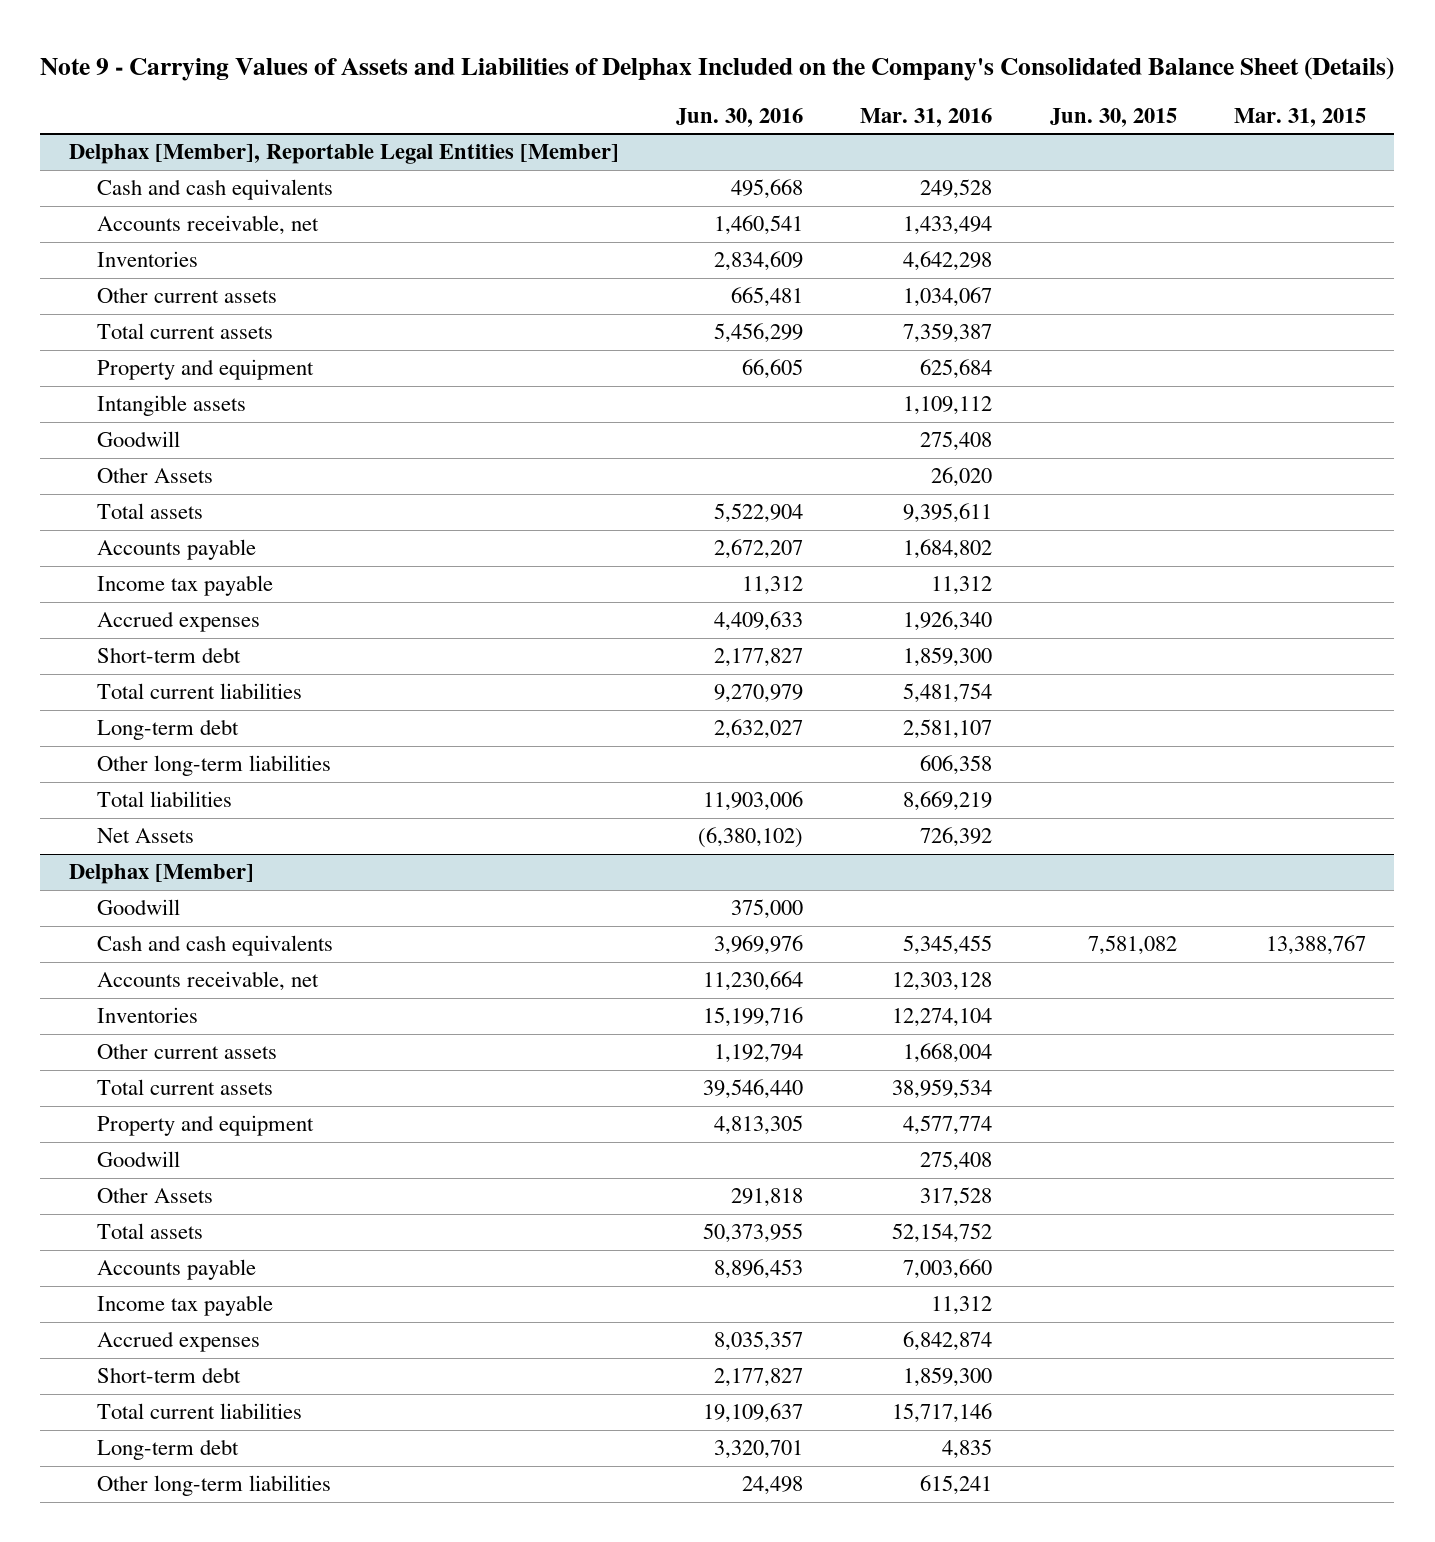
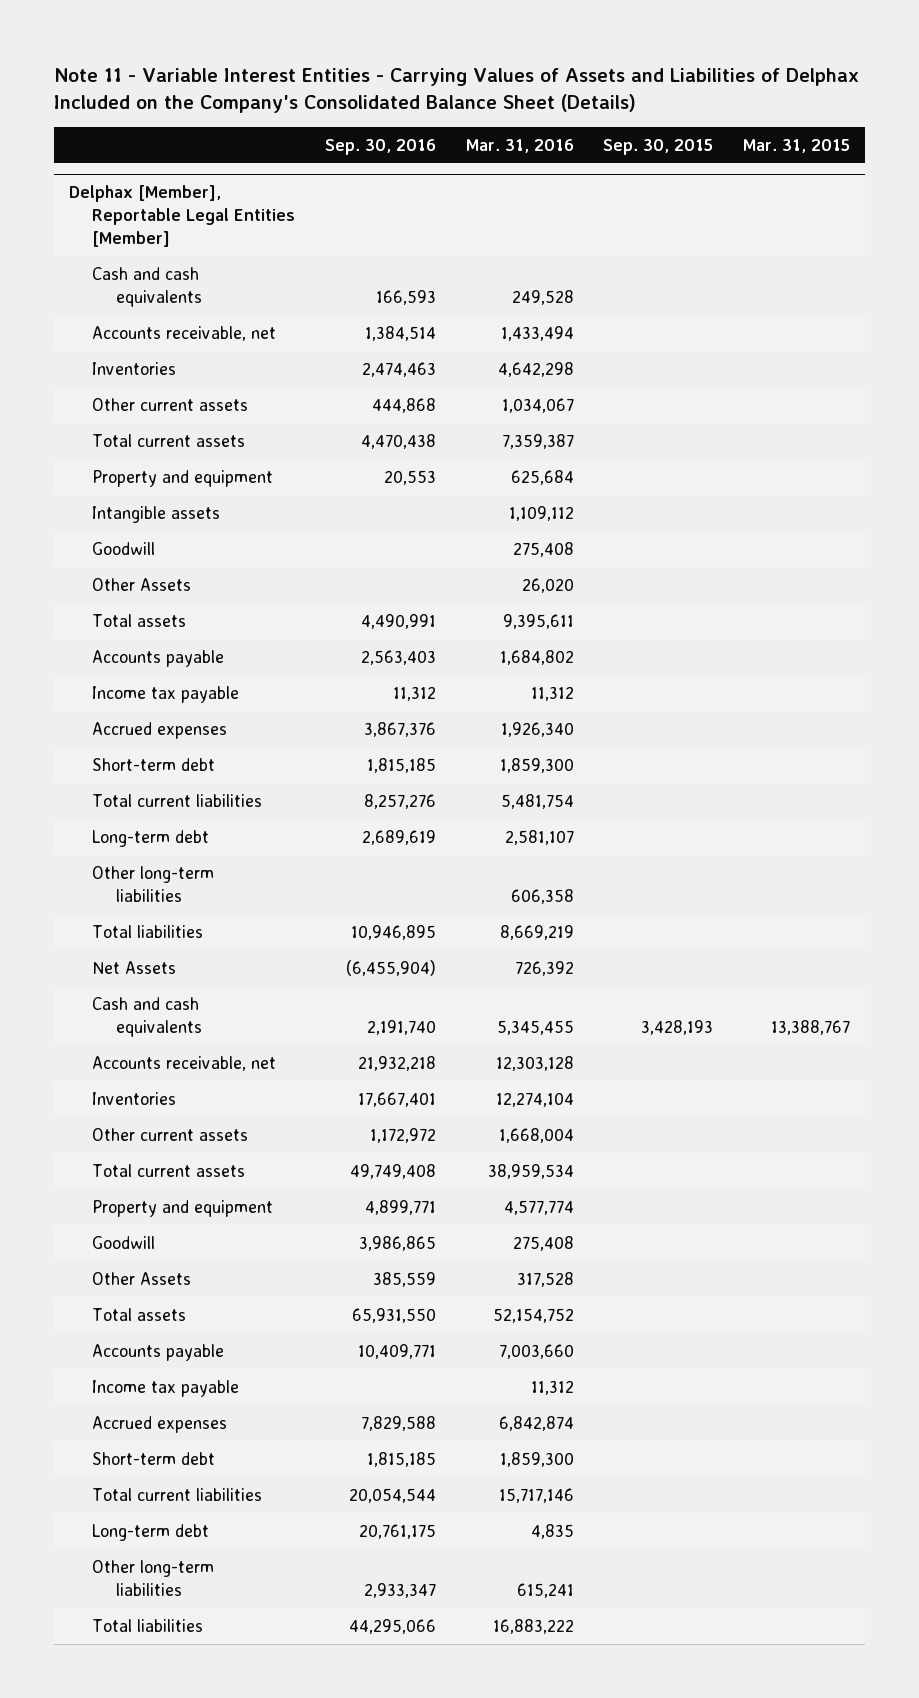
[40,57,1395,82] Note 9 - Carrying Values of Assets and Liabilities of Delphax Included on the Company's Consolidated Balance Sheet (Details) -> [54,67,860,114] Note 11 - Variable Interest Entities - Carrying Values of Assets and Liabilities of Delphax Included on the Company's Consolidated Balance Sheet (Details)
[676,107,804,127] Jun. 30, 2016 -> none
[1049,107,1177,127] Jun. 30, 2015 -> none
none -> [325,138,437,155] Sep. 30, 2016
none -> [603,138,714,155] Sep. 30, 2015
[69,864,255,885] Delphax [Member] -> none
[97,899,181,916] Goodwill -> none
none -> [92,1618,204,1632] Total liabilities

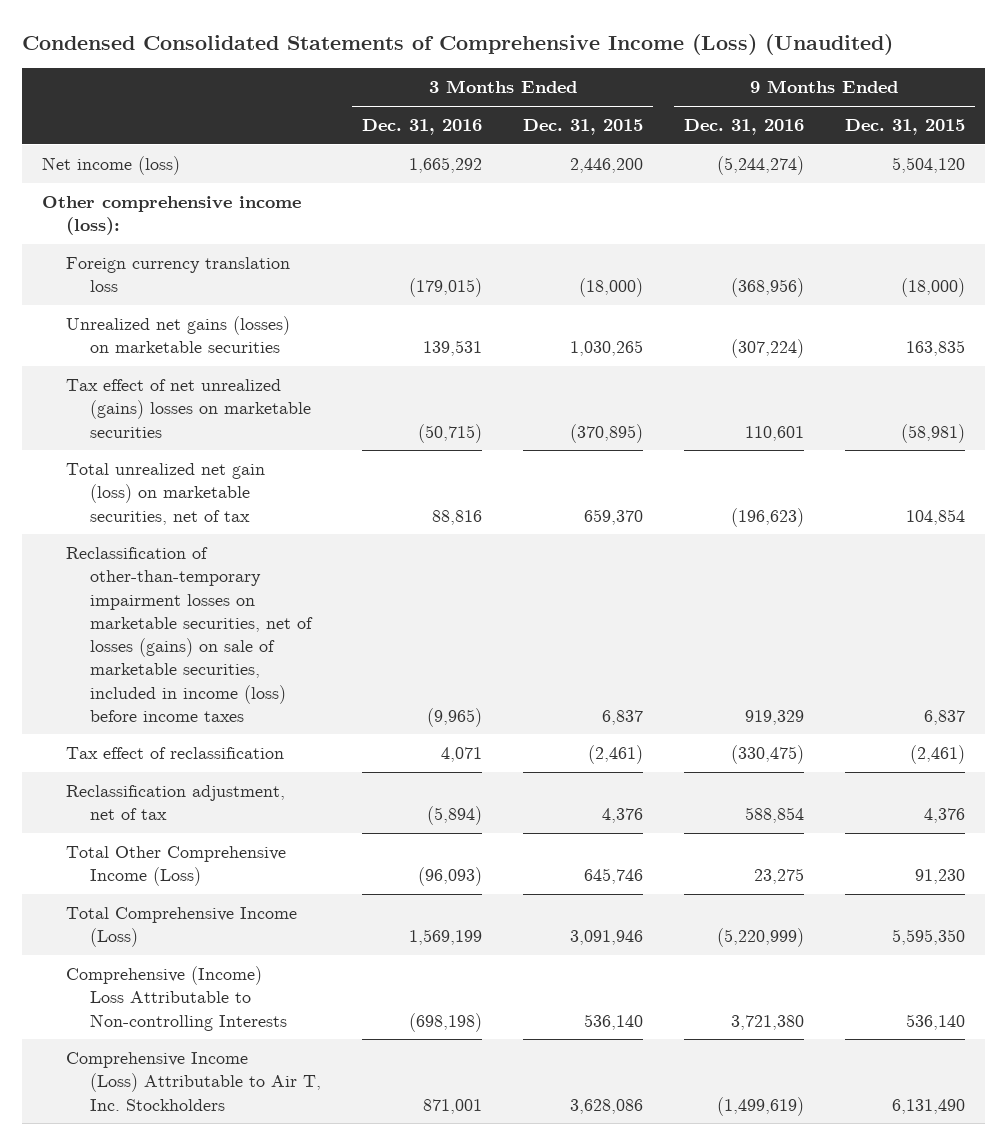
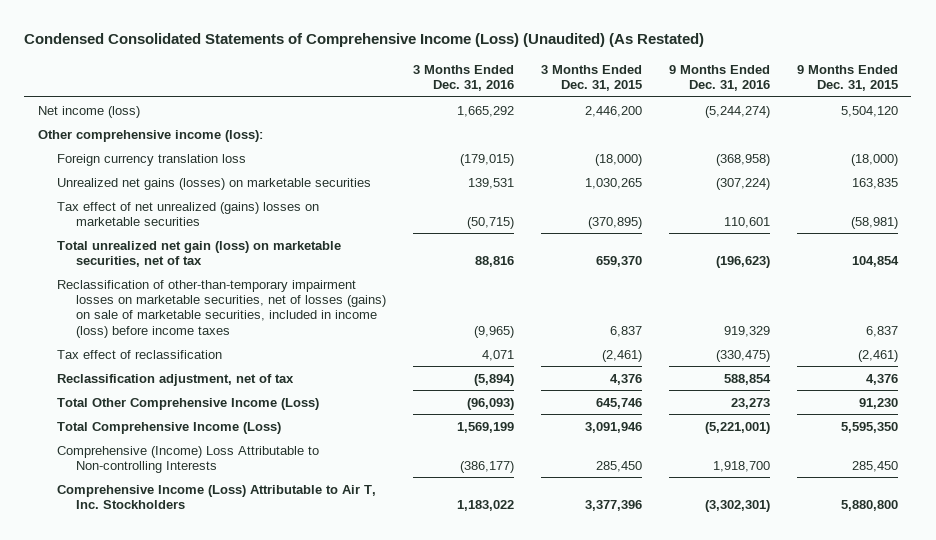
[21,34,893,56] Condensed Consolidated Statements of Comprehensive Income (Loss) (Unaudited) -> [24,33,705,48] Condensed Consolidated Statements of Comprehensive Income (Loss) (Unaudited) (As Restated)
[730,278,804,298] (368,956) -> [715,153,770,166] (368,958)
[753,868,804,885] 23,275 -> [730,397,770,409] 23,273
[716,928,804,948] (5,220,999) -> [704,421,770,434] (5,221,001)
[409,1012,483,1032] (698,198) -> [459,460,514,473] (386,177)
[584,1013,644,1030] 536,140 -> [595,460,642,472] 285,450
[730,1014,804,1030] 3,721,380 -> [712,460,770,472] 1,918,700
[905,1013,965,1030] 536,140 -> [851,460,898,472] 285,450
[423,1098,483,1114] 871,001 -> [456,499,514,511] 1,183,022
[570,1098,644,1114] 3,628,086 -> [584,499,642,511] 3,377,396
[716,1096,804,1116] (1,499,619) -> [704,499,770,512] (3,302,301)
[891,1098,965,1114] 6,131,490 -> [840,499,898,511] 5,880,800

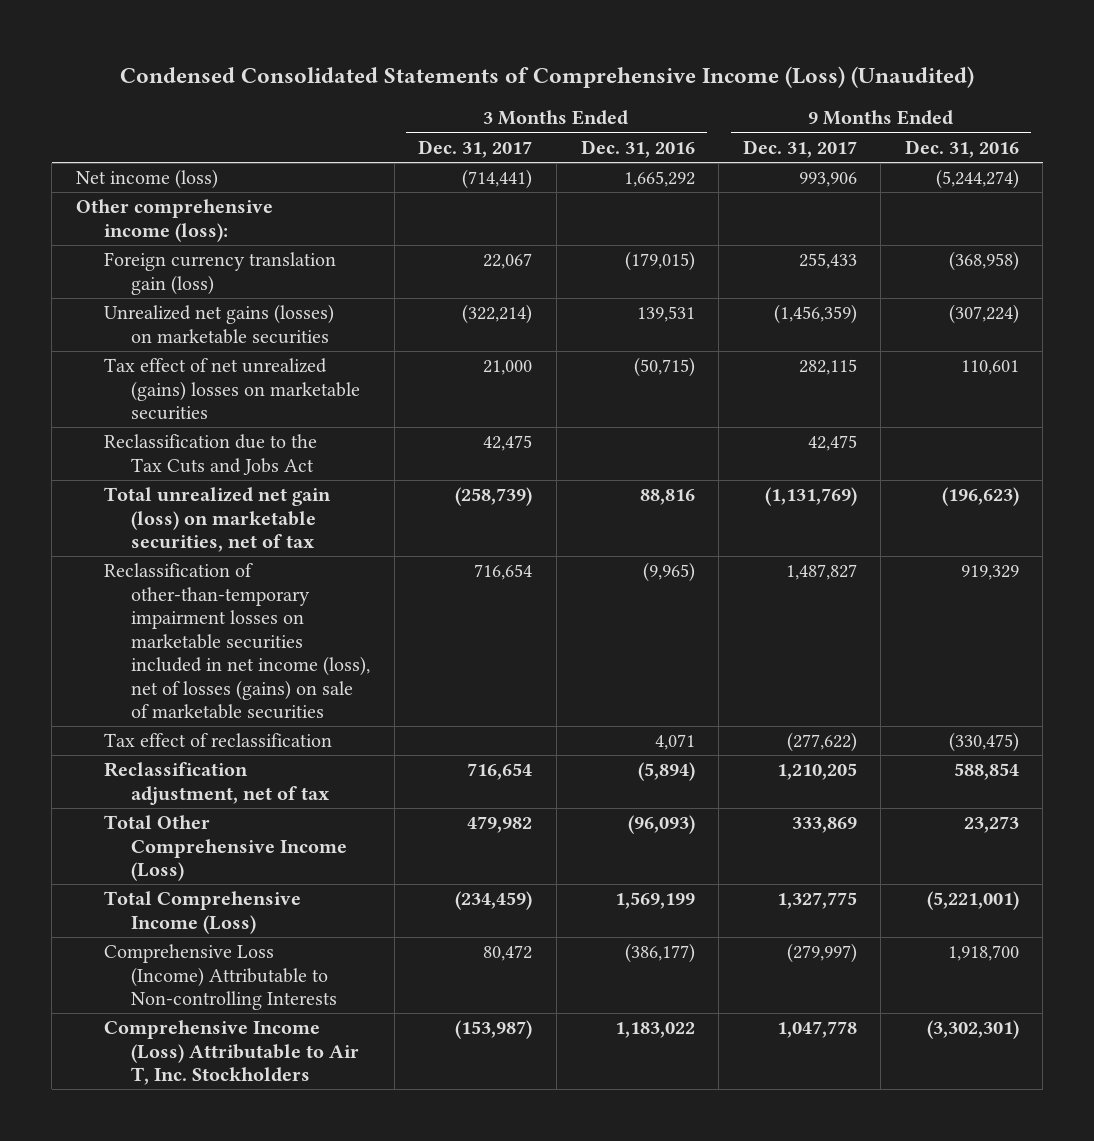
[24,33,705,48] Condensed Consolidated Statements of Comprehensive Income (Loss) (Unaudited) (As Restated) -> [120,66,975,89] Condensed Consolidated Statements of Comprehensive Income (Loss) (Unaudited)
[540,64,642,92] 3 Months Ended Dec. 31, 2015 -> none
[796,64,898,92] 9 Months Ended Dec. 31, 2015 -> none
none -> [418,139,533,158] Dec. 31, 2017
none -> [742,139,857,158] Dec. 31, 2017
[56,153,246,166] Foreign currency translation loss -> [103,252,336,295] Foreign currency translation gain (loss)
none -> [103,434,317,475] Reclassification due to the Tax Cuts and Jobs Act
[56,279,386,338] Reclassification of other-than-temporary impairment losses on marketable securities, net of losses (gains) on sale of marketable securities, included in income (loss) before income taxes -> [103,563,371,720] Reclassification of other-than-temporary impairment losses on marketable securities included in net income (loss), net of losses (gains) on sale of marketable securities
[56,445,319,473] Comprehensive (Income) Loss Attributable to Non-controlling Interests -> [103,944,338,1011] Comprehensive Loss (Income) Attributable to Non-controlling Interests

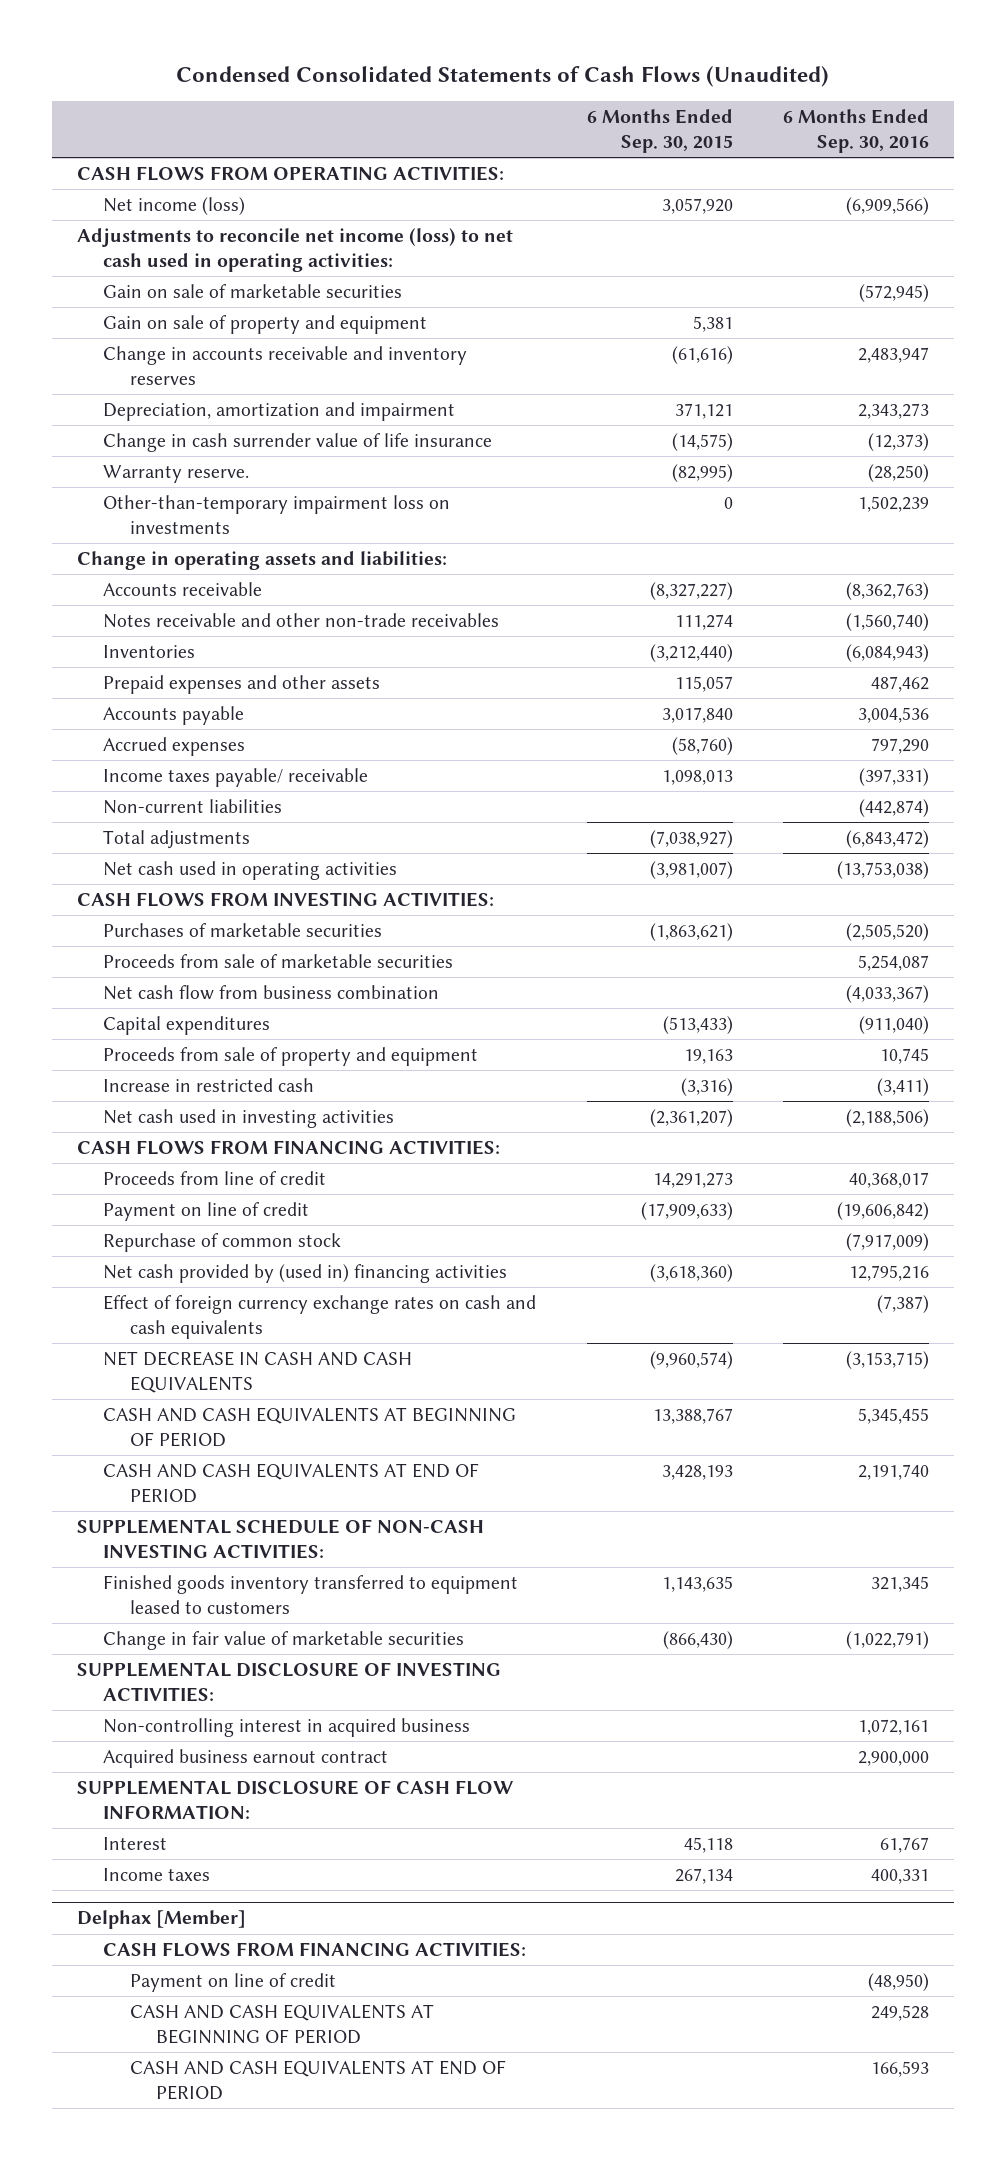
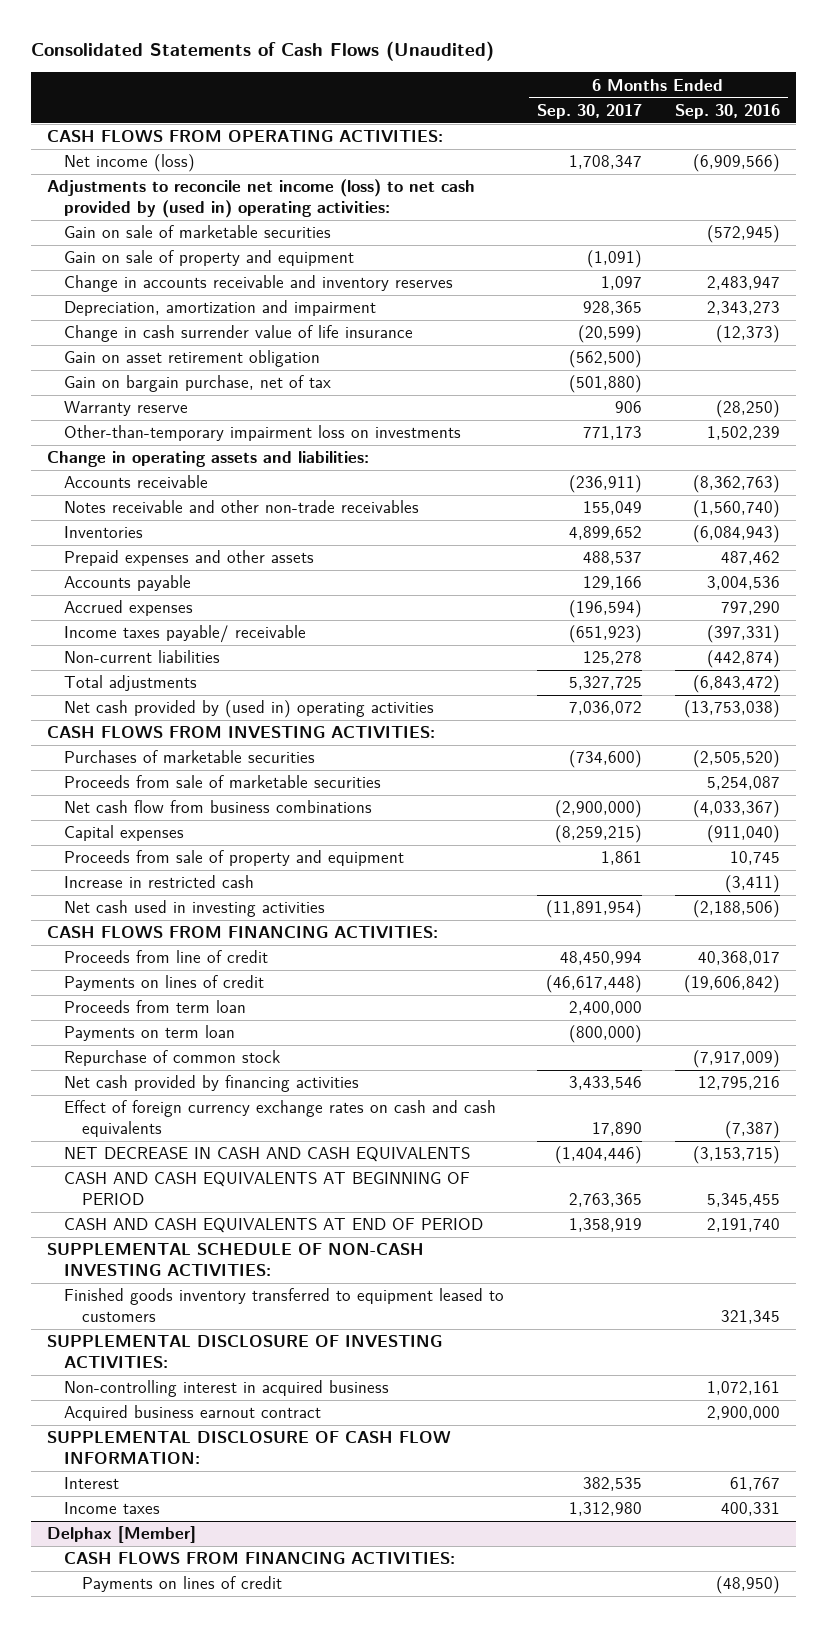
[175,65,829,87] Condensed Consolidated Statements of Cash Flows (Unaudited) -> [30,41,494,62] Consolidated Statements of Cash Flows (Unaudited)
[586,108,733,153] 6 Months Ended Sep. 30, 2015 -> none
none -> [537,103,643,119] Sep. 30, 2017
[76,227,513,272] Adjustments to reconcile net income (loss) to net cash used in operating activities: -> [47,179,476,218] Adjustments to reconcile net income (loss) to net cash provided by (used in) operating activities:
none -> [64,350,321,368] Gain on asset retirement obligation
none -> [64,375,332,393] Gain on bargain purchase, net of tax
[103,464,250,483] Warranty reserve. -> [64,401,189,417] Warranty reserve
[103,860,398,880] Net cash used in operating activities -> [64,700,435,719] Net cash provided by (used in) operating activities
[103,984,440,1000] Net cash flow from business combination -> [64,800,373,814] Net cash flow from business combinations
[103,1015,271,1035] Capital expenditures -> [64,825,185,842] Capital expenses
[103,1201,310,1221] Payment on line of credit -> [64,975,265,992] Payments on lines of credit
none -> [64,1000,247,1014] Proceeds from term loan
none -> [64,1025,236,1042] Payments on term loan
[103,1263,508,1283] Net cash provided by (used in) financing activities -> [64,1075,360,1093] Net cash provided by financing activities
[103,1630,465,1650] Change in fair value of marketable securities -> none
[129,2003,434,2044] CASH AND CASH EQUIVALENTS AT BEGINNING OF PERIOD -> none
[129,2059,506,2100] CASH AND CASH EQUIVALENTS AT END OF PERIOD -> none
[129,1972,336,1992] Payment on line of credit -> [81,1576,282,1593] Payments on lines of credit

